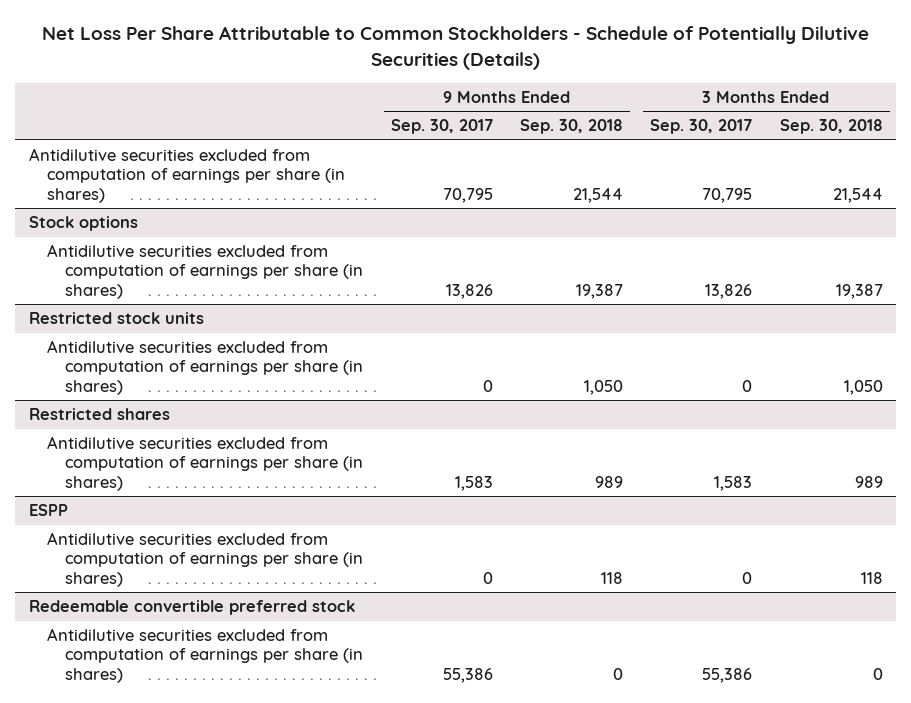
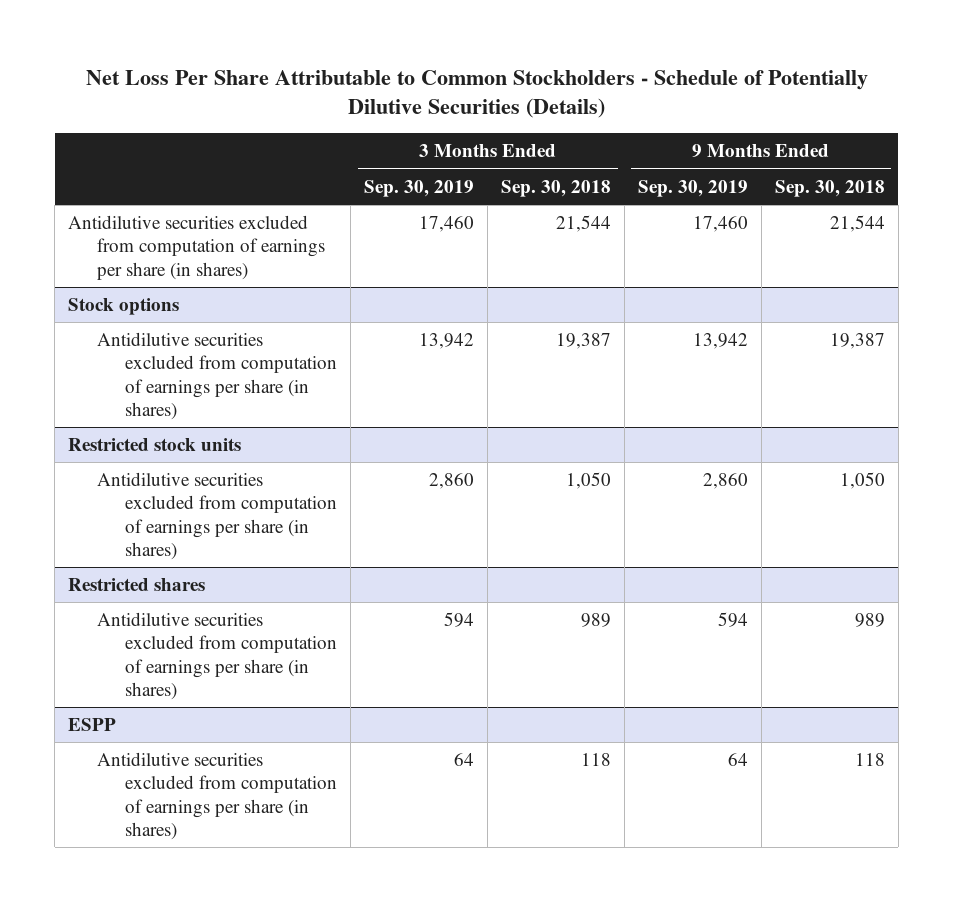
[390,119,493,135] Sep. 30, 2017 -> none
[650,119,753,135] Sep. 30, 2017 -> none
none -> [364,179,475,197] Sep. 30, 2019
none -> [637,179,748,197] Sep. 30, 2019
[28,600,355,616] Redeemable convertible preferred stock -> none
[46,628,364,683] Antidilutive securities excluded from computation of earnings per share (in shares) -> none

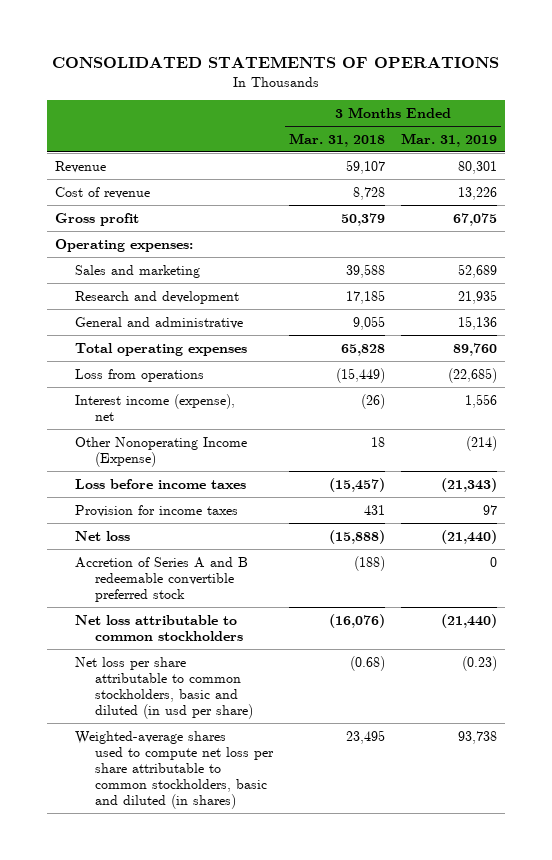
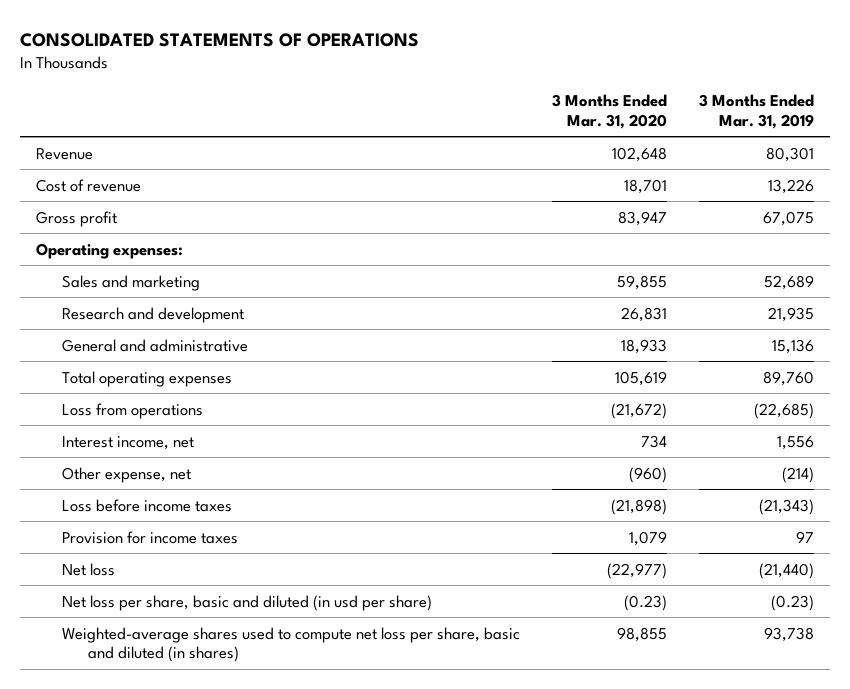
[289,132,386,147] Mar. 31, 2018 -> none
none -> [551,94,667,129] 3 Months Ended Mar. 31, 2020
[75,393,236,421] Interest income (expense), net -> [61,435,194,450] Interest income, net
[75,436,248,467] Other Nonoperating Income (Expense) -> [61,466,191,483] Other expense, net
[75,556,249,602] Accretion of Series A and B redeemable convertible preferred stock -> none
[75,614,244,641] Net loss attributable to common stockholders -> none
[75,656,254,719] Net loss per share attributable to common stockholders, basic and diluted (in usd per share) -> [61,594,432,611] Net loss per share, basic and diluted (in usd per share)
[75,730,275,809] Weighted-average shares used to compute net loss per share attributable to common stockholders, basic and diluted (in shares) -> [61,626,520,662] Weighted-average shares used to compute net loss per share, basic and diluted (in shares)

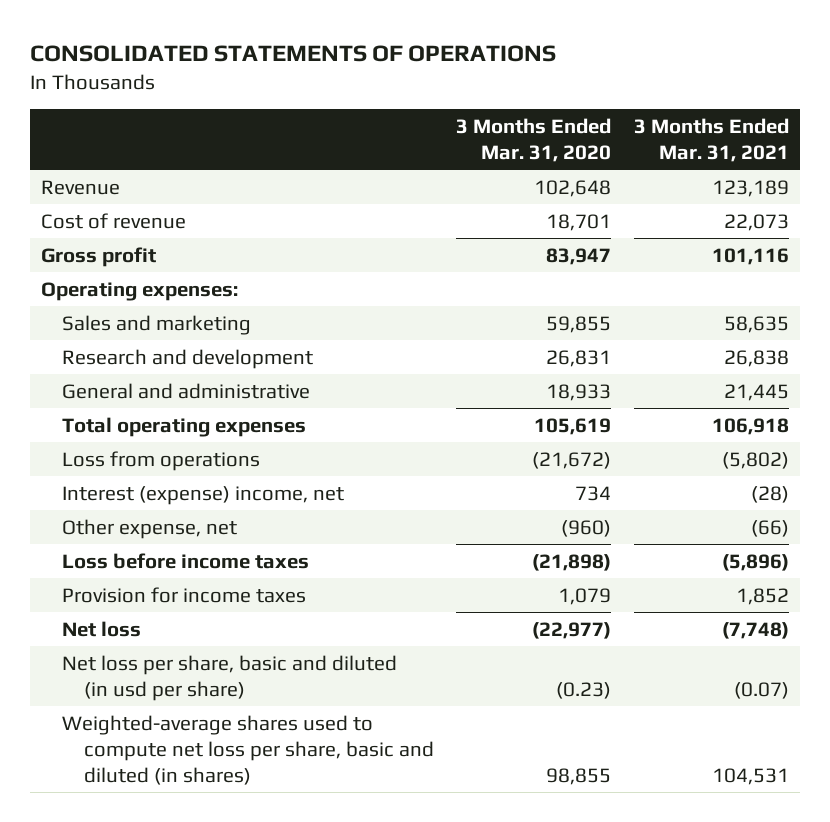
[698,94,814,129] 3 Months Ended Mar. 31, 2019 -> none
none -> [633,117,789,162] 3 Months Ended Mar. 31, 2021
[61,435,194,450] Interest income, net -> [62,485,345,505] Interest (expense) income, net

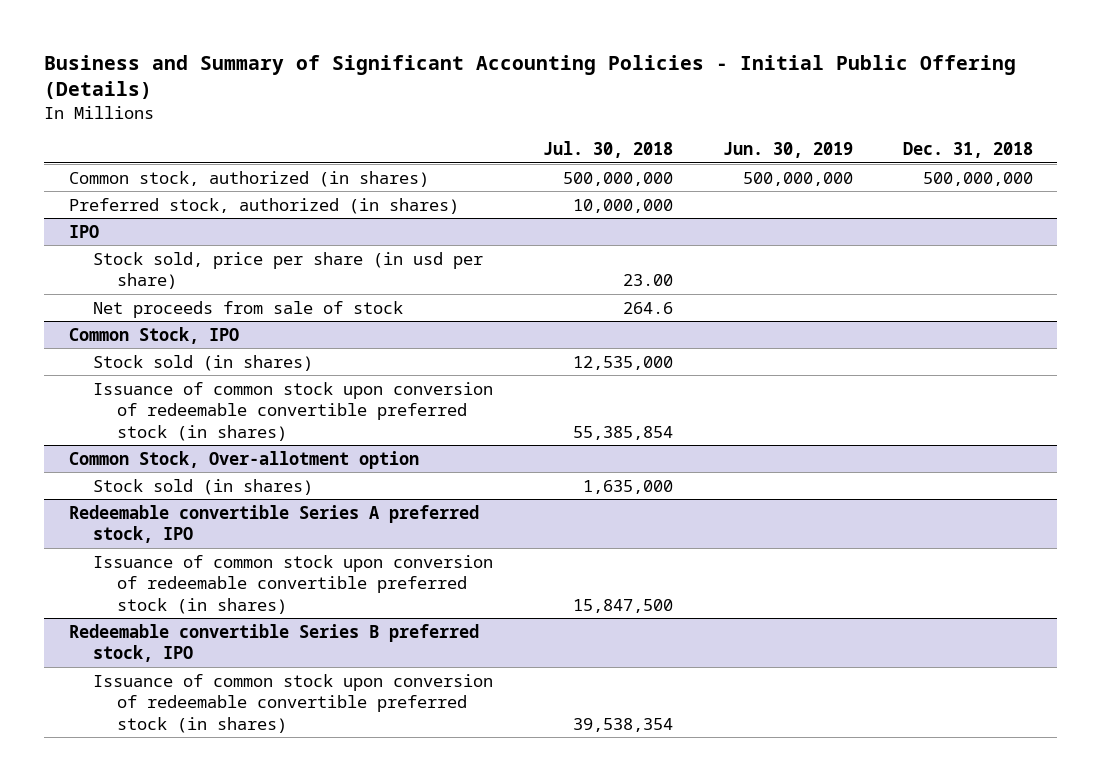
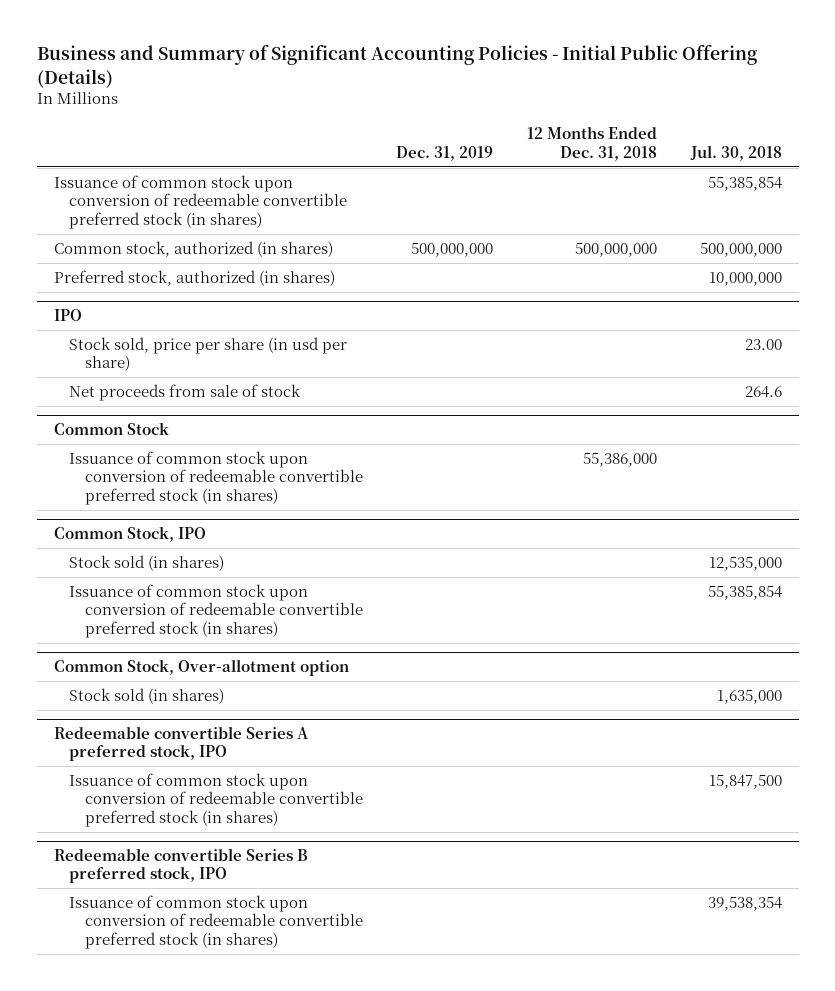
[722,142,853,159] Jun. 30, 2019 -> none
[902,142,1033,159] Dec. 31, 2018 -> none
none -> [396,145,494,161] Dec. 31, 2019
none -> [527,126,658,161] 12 Months Ended Dec. 31, 2018
none -> [53,175,348,229] Issuance of common stock upon conversion of redeemable convertible preferred stock (in shares)
none -> [53,422,169,436] Common Stock
none -> [69,451,363,505] Issuance of common stock upon conversion of redeemable convertible preferred stock (in shares)

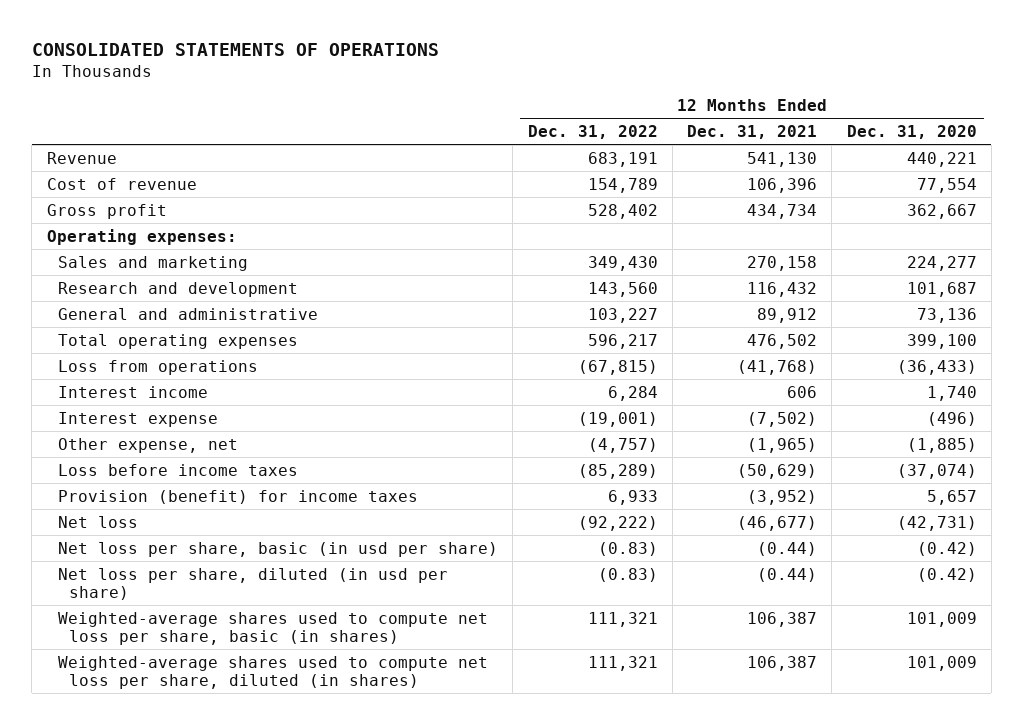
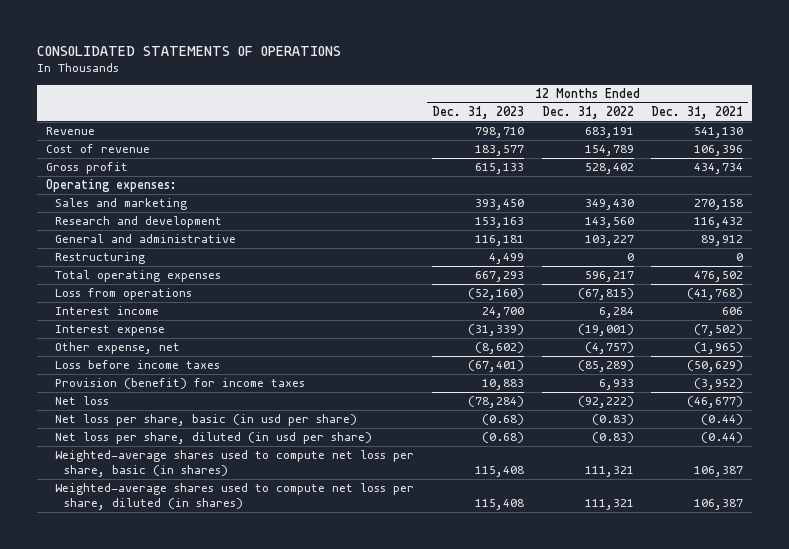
[846,124,977,139] Dec. 31, 2020 -> none
none -> [431,105,524,119] Dec. 31, 2023
none -> [54,252,145,265] Restructuring

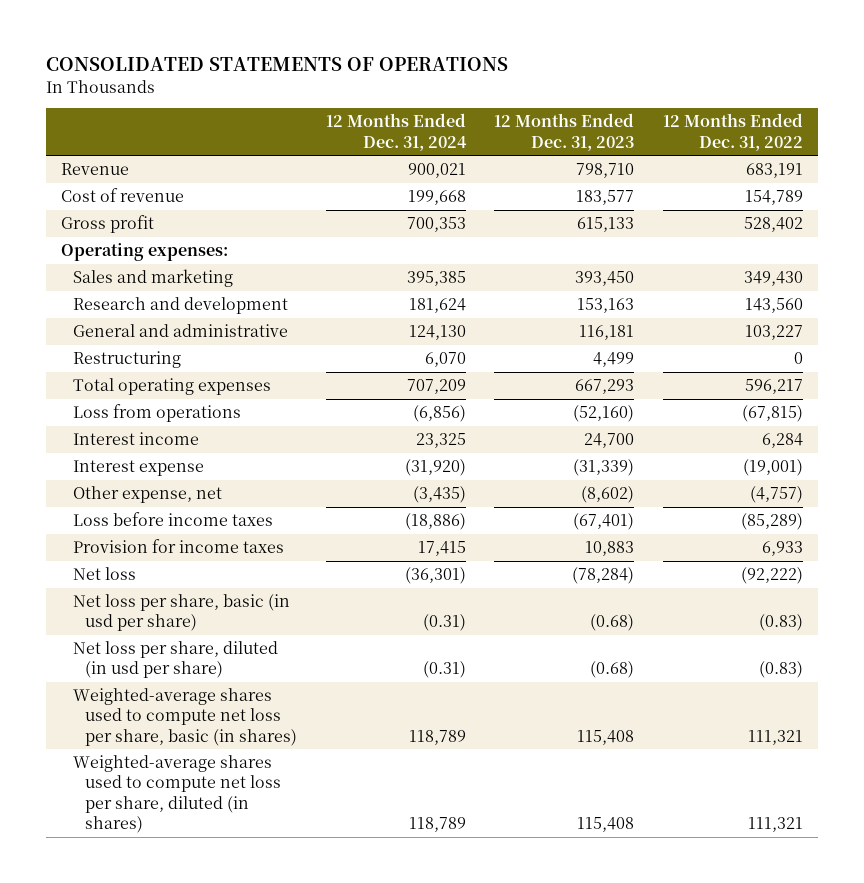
[651,105,744,119] Dec. 31, 2021 -> none
none -> [325,113,467,151] 12 Months Ended Dec. 31, 2024
[54,378,305,390] Provision (benefit) for income taxes -> [72,539,284,554] Provision for income taxes

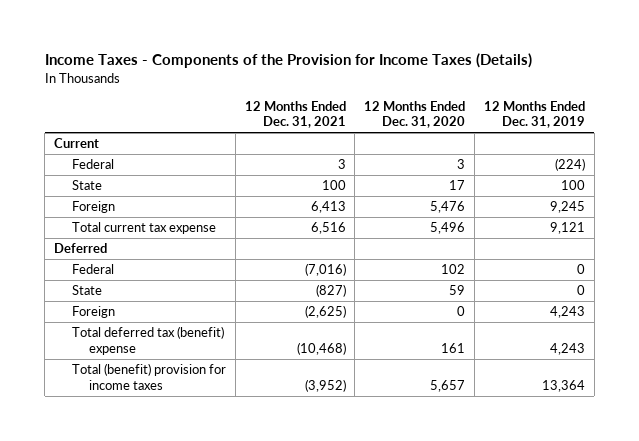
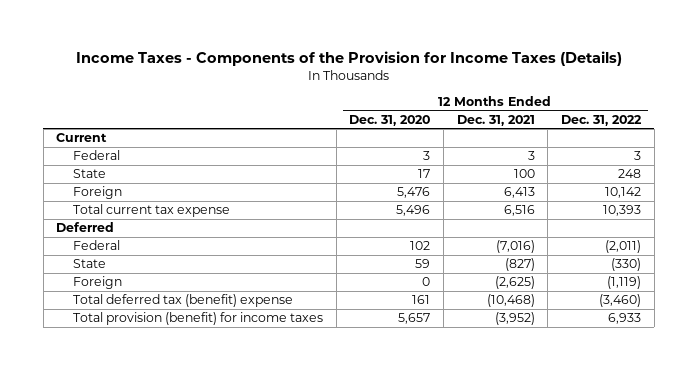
[483,100,585,129] 12 Months Ended Dec. 31, 2019 -> none
none -> [561,114,643,126] Dec. 31, 2022
[71,363,226,390] Total (benefit) provision for income taxes -> [72,312,323,326] Total provision (benefit) for income taxes

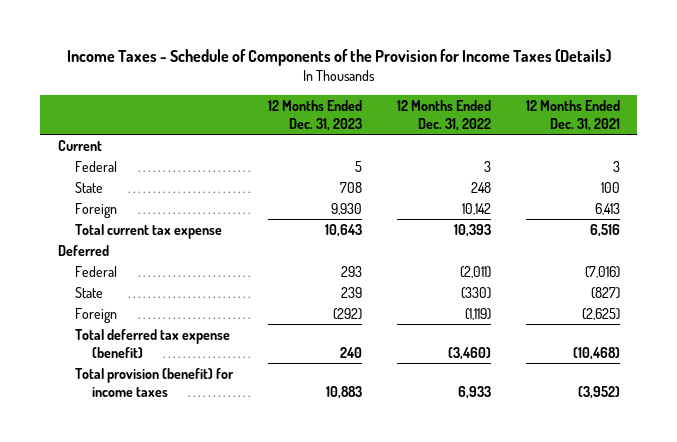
[75,50,622,66] Income Taxes - Components of the Provision for Income Taxes (Details) -> [66,49,611,67] Income Taxes - Schedule of Components of the Provision for Income Taxes (Details)
[349,114,431,126] Dec. 31, 2020 -> none
none -> [267,99,362,131] 12 Months Ended Dec. 31, 2023
[72,294,293,308] Total deferred tax (benefit) expense -> [74,328,230,358] Total deferred tax expense (benefit)

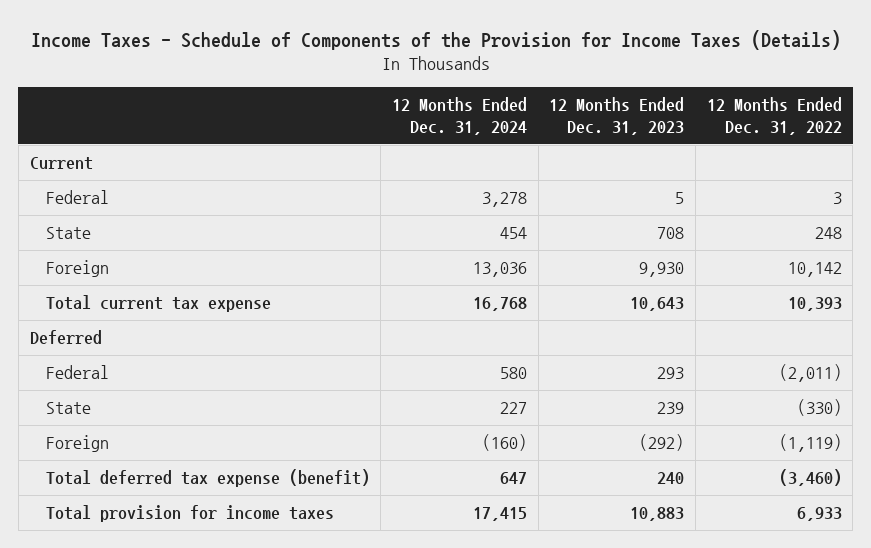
[525,99,620,131] 12 Months Ended Dec. 31, 2021 -> none
none -> [391,96,527,135] 12 Months Ended Dec. 31, 2024
[74,367,234,397] Total provision (benefit) for income taxes -> [45,504,334,522] Total provision for income taxes

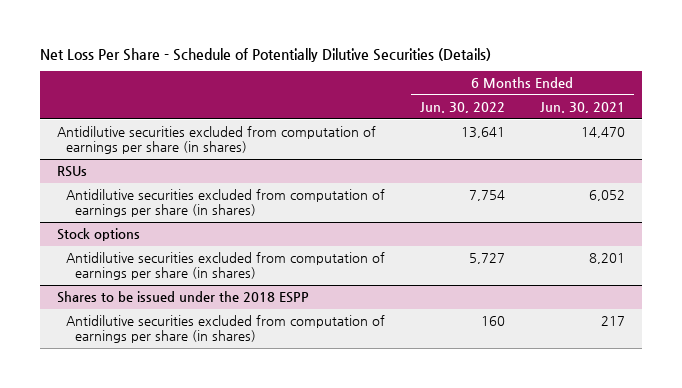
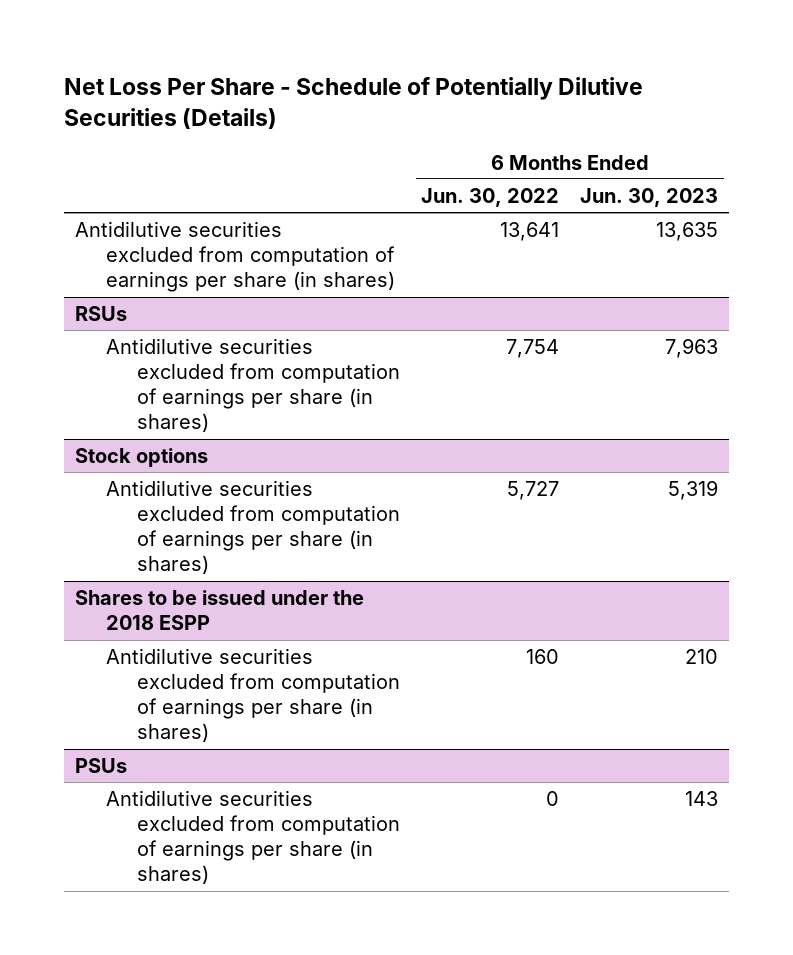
[539,101,625,113] Jun. 30, 2021 -> none
none -> [580,187,719,207] Jun. 30, 2023
none -> [74,757,127,773] PSUs
none -> [105,789,400,885] Antidilutive securities excluded from computation of earnings per share (in shares)

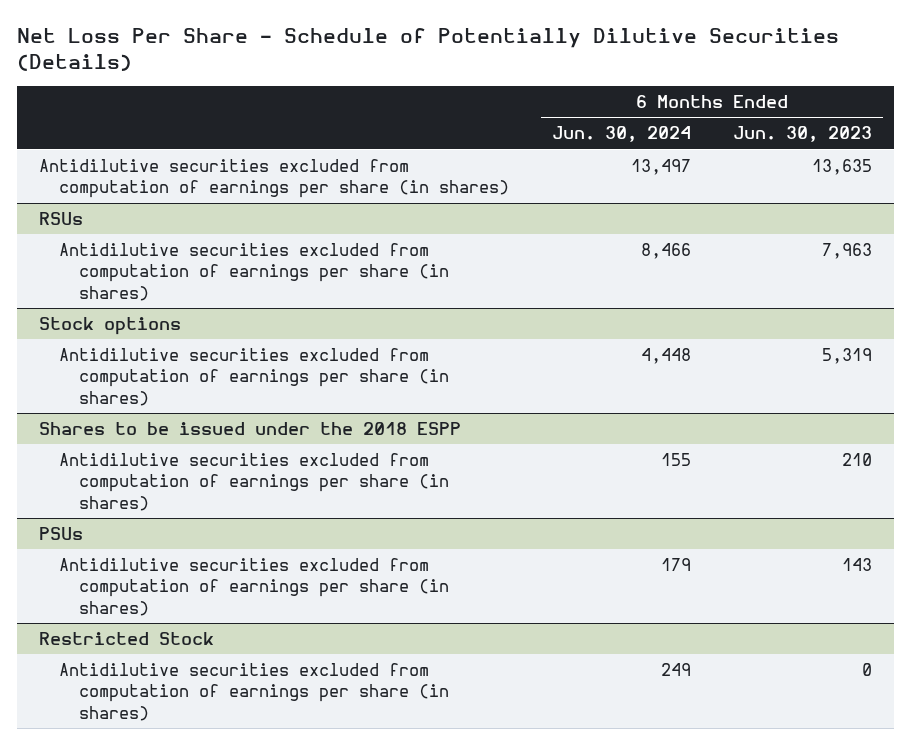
[420,187,559,207] Jun. 30, 2022 -> none
none -> [551,126,691,143] Jun. 30, 2024
none -> [38,632,214,646] Restricted Stock
none -> [58,663,449,721] Antidilutive securities excluded from computation of earnings per share (in shares)

